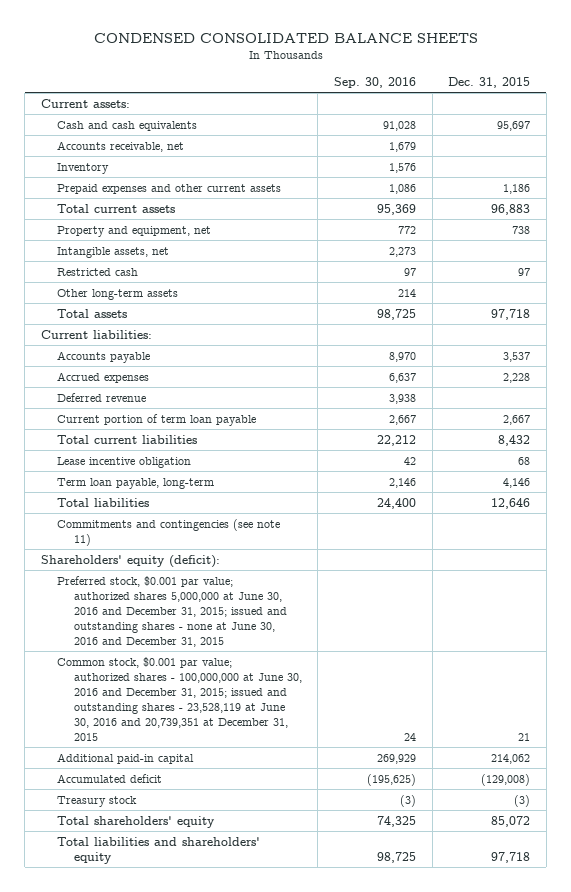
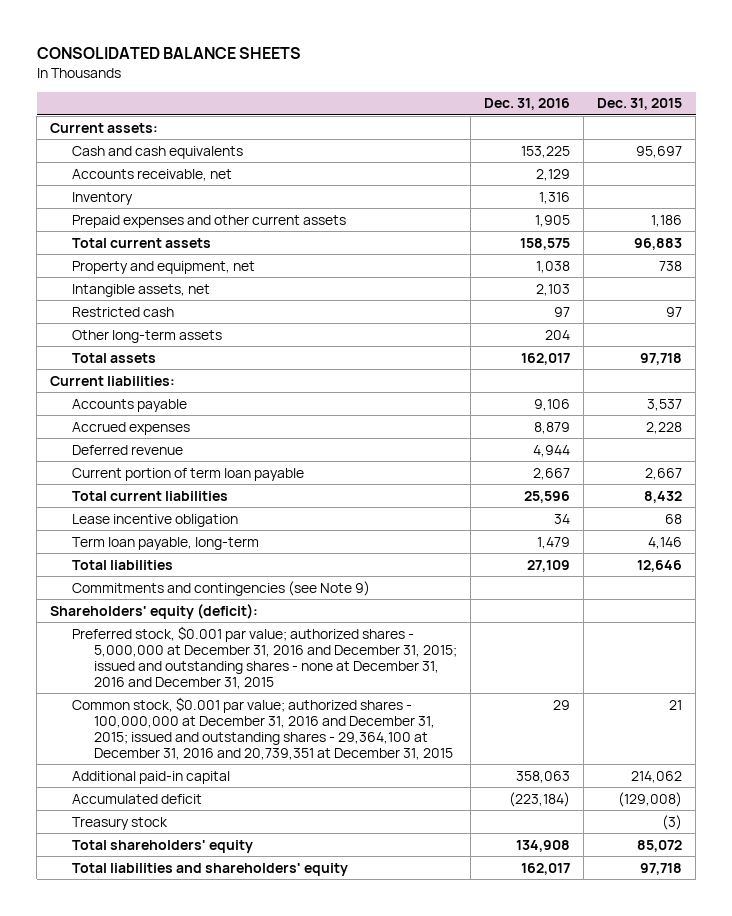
[93,33,478,44] CONDENSED CONSOLIDATED BALANCE SHEETS -> [36,46,301,59] CONSOLIDATED BALANCE SHEETS
[333,76,416,88] Sep. 30, 2016 -> none
none -> [484,98,571,111] Dec. 31, 2016
[57,518,281,546] Commitments and contingencies (see note 11) -> [72,580,371,596] Commitments and contingencies (see Note 9)
[57,575,287,647] Preferred stock, $0.001 par value; authorized shares 5,000,000 at June 30, 2016 and December 31, 2015; issued and outstanding shares - none at June 30, 2016 and December 31, 2015 -> [72,625,458,690] Preferred stock, $0.001 par value; authorized shares - 5,000,000 at December 31, 2016 and December 31, 2015; issued and outstanding shares - none at December 31, 2016 and December 31, 2015
[57,656,302,741] Common stock, $0.001 par value; authorized shares - 100,000,000 at June 30, 2016 and December 31, 2015; issued and outstanding shares - 23,528,119 at June 30, 2016 and 20,739,351 at December 31, 2015 -> [72,696,454,761] Common stock, $0.001 par value; authorized shares - 100,000,000 at December 31, 2016 and December 31, 2015; issued and outstanding shares - 29,364,100 at December 31, 2016 and 20,739,351 at December 31, 2015

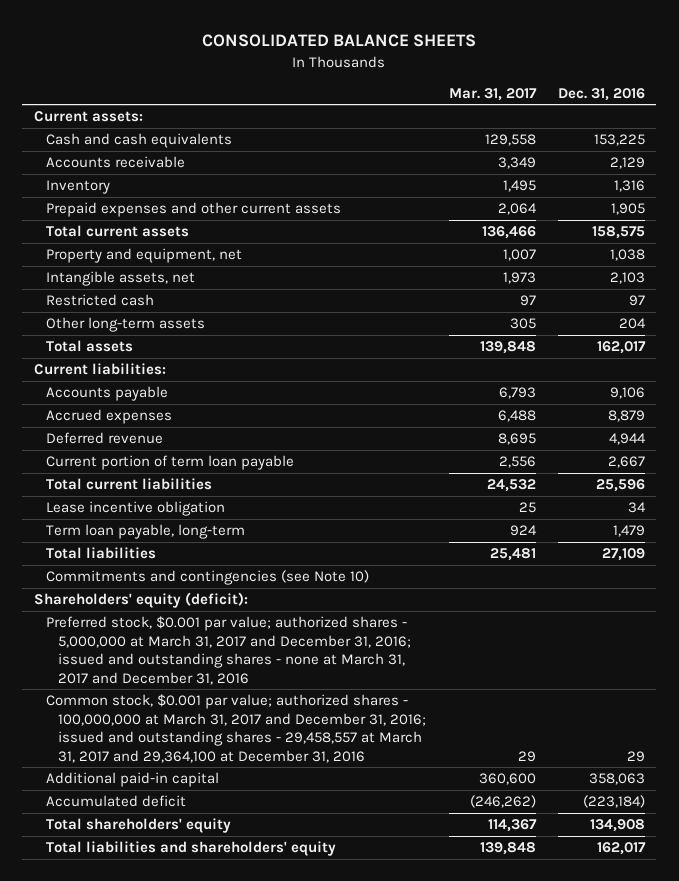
[597,98,683,111] Dec. 31, 2015 -> none
none -> [448,87,537,101] Mar. 31, 2017
[72,168,233,181] Accounts receivable, net -> [45,156,185,169] Accounts receivable
[72,580,371,596] Commitments and contingencies (see Note 9) -> [45,570,369,586] Commitments and contingencies (see Note 10)
[72,625,458,690] Preferred stock, $0.001 par value; authorized shares - 5,000,000 at December 31, 2016 and December 31, 2015; issued and outstanding shares - none at December 31, 2016 and December 31, 2015 -> [45,616,412,685] Preferred stock, $0.001 par value; authorized shares - 5,000,000 at March 31, 2017 and December 31, 2016; issued and outstanding shares - none at March 31, 2017 and December 31, 2016
[72,696,454,761] Common stock, $0.001 par value; authorized shares - 100,000,000 at December 31, 2016 and December 31, 2015; issued and outstanding shares - 29,364,100 at December 31, 2016 and 20,739,351 at December 31, 2015 -> [45,694,427,763] Common stock, $0.001 par value; authorized shares - 100,000,000 at March 31, 2017 and December 31, 2016; issued and outstanding shares - 29,458,557 at March 31, 2017 and 29,364,100 at December 31, 2016
[72,816,169,830] Treasury stock -> none

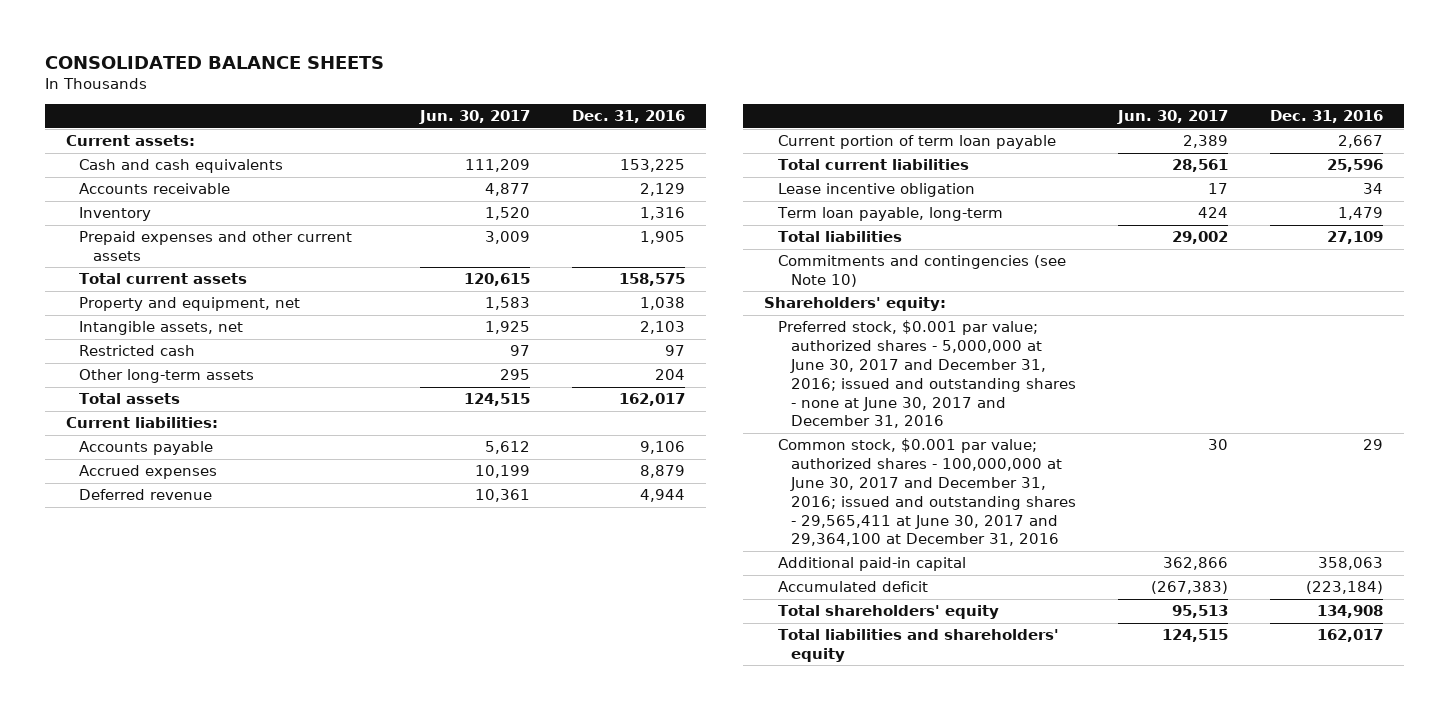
[448,87,537,101] Mar. 31, 2017 -> none
none -> [418,110,530,125] Jun. 30, 2017
[33,592,248,609] Shareholders' equity (deficit): -> [764,297,947,312] Shareholders' equity:
[45,616,412,685] Preferred stock, $0.001 par value; authorized shares - 5,000,000 at March 31, 2017 and December 31, 2016; issued and outstanding shares - none at March 31, 2017 and December 31, 2016 -> [777,320,1076,429] Preferred stock, $0.001 par value; authorized shares - 5,000,000 at June 30, 2017 and December 31, 2016; issued and outstanding shares - none at June 30, 2017 and December 31, 2016
[45,694,427,763] Common stock, $0.001 par value; authorized shares - 100,000,000 at March 31, 2017 and December 31, 2016; issued and outstanding shares - 29,458,557 at March 31, 2017 and 29,364,100 at December 31, 2016 -> [777,438,1076,547] Common stock, $0.001 par value; authorized shares - 100,000,000 at June 30, 2017 and December 31, 2016; issued and outstanding shares - 29,565,411 at June 30, 2017 and 29,364,100 at December 31, 2016

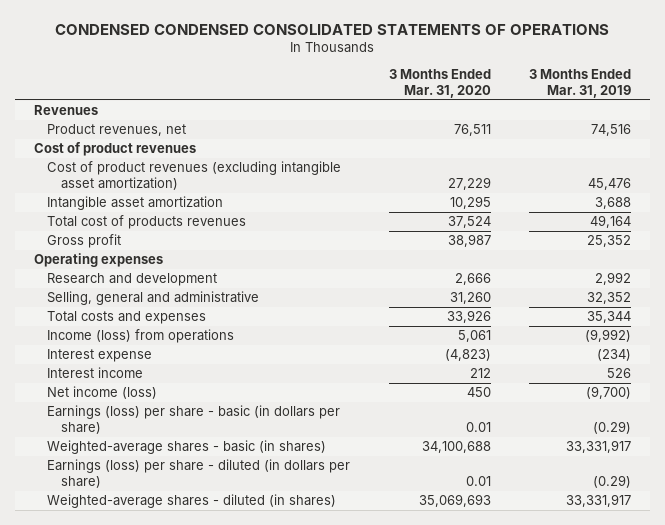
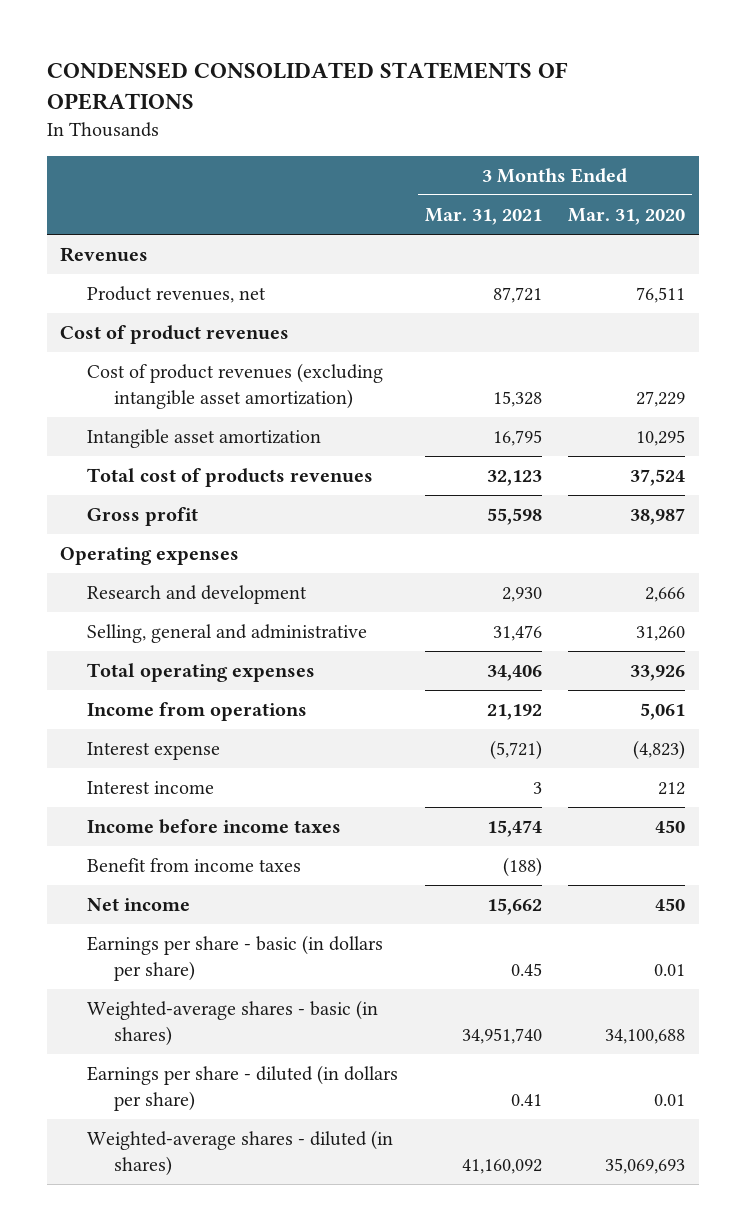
[55,23,610,35] CONDENSED CONDENSED CONSOLIDATED STATEMENTS OF OPERATIONS -> [47,61,569,110] CONDENSED CONSOLIDATED STATEMENTS OF OPERATIONS
[528,69,631,99] 3 Months Ended Mar. 31, 2019 -> none
none -> [424,208,542,226] Mar. 31, 2021
[47,311,207,325] Total costs and expenses -> [87,663,316,683] Total operating expenses
[47,329,235,344] Income (loss) from operations -> [87,702,308,722] Income from operations
none -> [87,819,342,835] Income before income taxes
none -> [87,858,302,873] Benefit from income taxes
[47,386,158,400] Net income (loss) -> [87,898,191,912] Net income
[47,405,341,434] Earnings (loss) per share - basic (in dollars per share) -> [87,935,384,981] Earnings per share - basic (in dollars per share)
[47,459,351,488] Earnings (loss) per share - diluted (in dollars per share) -> [87,1065,399,1111] Earnings per share - diluted (in dollars per share)

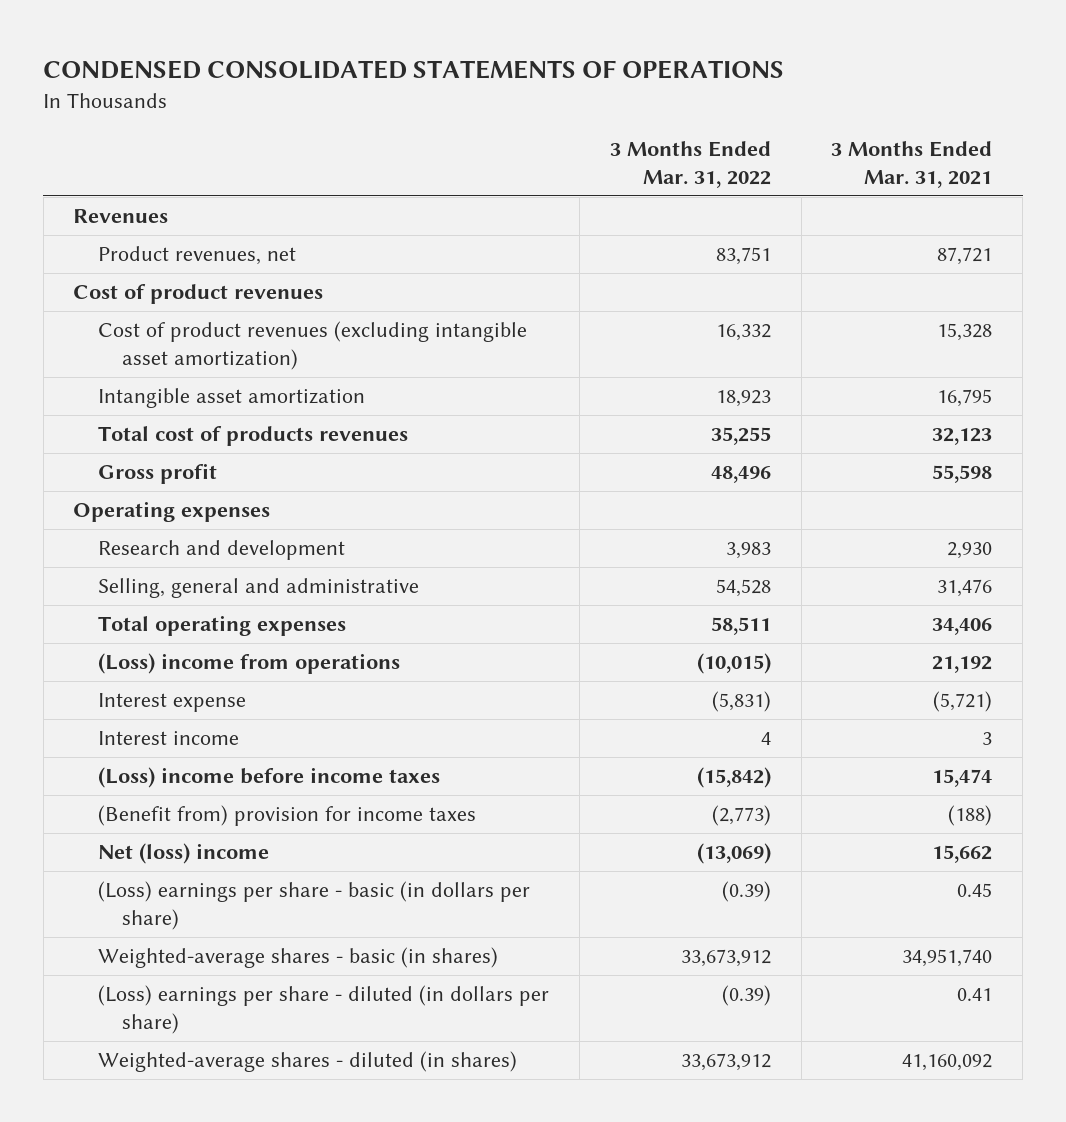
[568,208,686,226] Mar. 31, 2020 -> none
none -> [609,141,771,188] 3 Months Ended Mar. 31, 2022
[87,702,308,722] Income from operations -> [97,653,400,675] (Loss) income from operations
[87,819,342,835] Income before income taxes -> [97,767,440,789] (Loss) income before income taxes
[87,858,302,873] Benefit from income taxes -> [97,805,476,827] (Benefit from) provision for income taxes
[87,898,191,912] Net income -> [97,843,269,865] Net (loss) income
[87,935,384,981] Earnings per share - basic (in dollars per share) -> [97,881,530,931] (Loss) earnings per share - basic (in dollars per share)
[87,1065,399,1111] Earnings per share - diluted (in dollars per share) -> [97,985,549,1035] (Loss) earnings per share - diluted (in dollars per share)

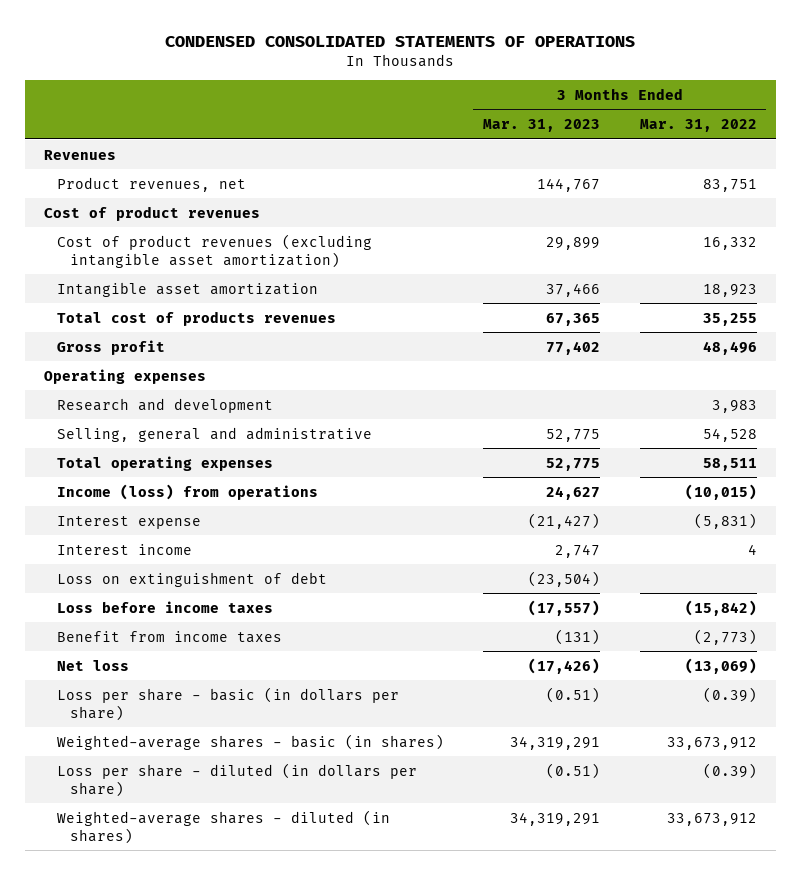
[831,141,993,188] 3 Months Ended Mar. 31, 2021 -> none
none -> [483,119,601,133] Mar. 31, 2023
[97,653,400,675] (Loss) income from operations -> [56,483,318,500] Income (loss) from operations
none -> [56,571,327,587] Loss on extinguishment of debt
[97,767,440,789] (Loss) income before income taxes -> [56,600,273,613] Loss before income taxes
[97,805,476,827] (Benefit from) provision for income taxes -> [56,630,282,643] Benefit from income taxes
[97,843,269,865] Net (loss) income -> [56,659,129,671] Net loss
[97,881,530,931] (Loss) earnings per share - basic (in dollars per share) -> [56,686,399,721] Loss per share - basic (in dollars per share)
[97,985,549,1035] (Loss) earnings per share - diluted (in dollars per share) -> [56,762,417,797] Loss per share - diluted (in dollars per share)

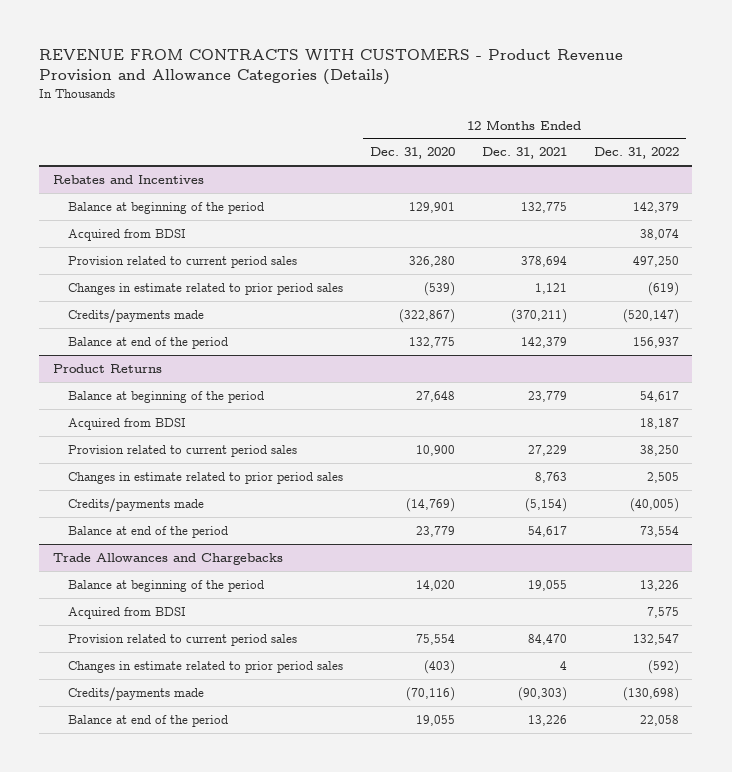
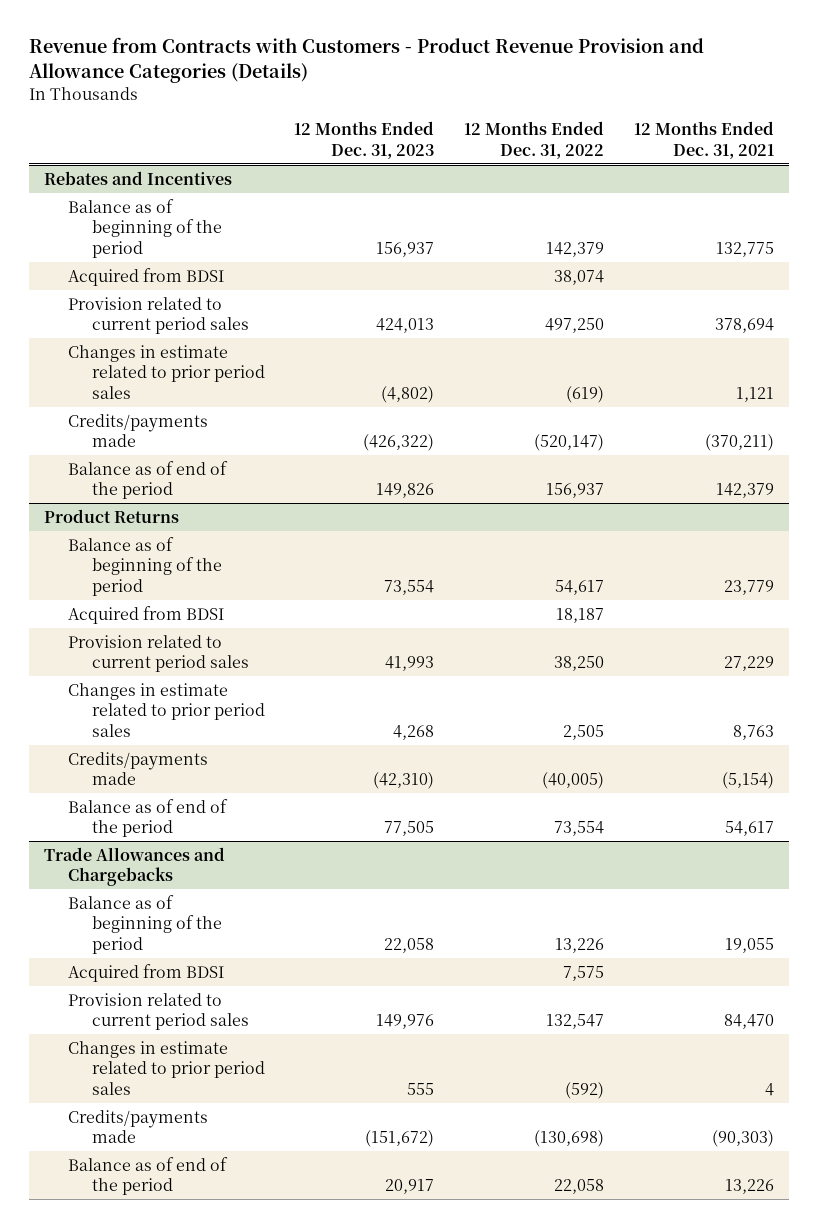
[39,48,624,86] REVENUE FROM CONTRACTS WITH CUSTOMERS - Product Revenue Provision and Allowance Categories (Details) -> [28,37,704,84] Revenue from Contracts with Customers - Product Revenue Provision and Allowance Categories (Details)
[369,147,455,160] Dec. 31, 2020 -> none
none -> [294,120,435,159] 12 Months Ended Dec. 31, 2023
[67,201,264,214] Balance at beginning of the period -> [67,198,222,258] Balance as of beginning of the period
[67,336,228,349] Balance at end of the period -> [67,460,228,500] Balance as of end of the period
[67,390,264,403] Balance at beginning of the period -> [67,536,222,596] Balance as of beginning of the period
[67,525,228,538] Balance at end of the period -> [67,798,228,838] Balance as of end of the period
[67,579,264,592] Balance at beginning of the period -> [67,894,222,954] Balance as of beginning of the period
[67,714,228,727] Balance at end of the period -> [67,1156,228,1196] Balance as of end of the period

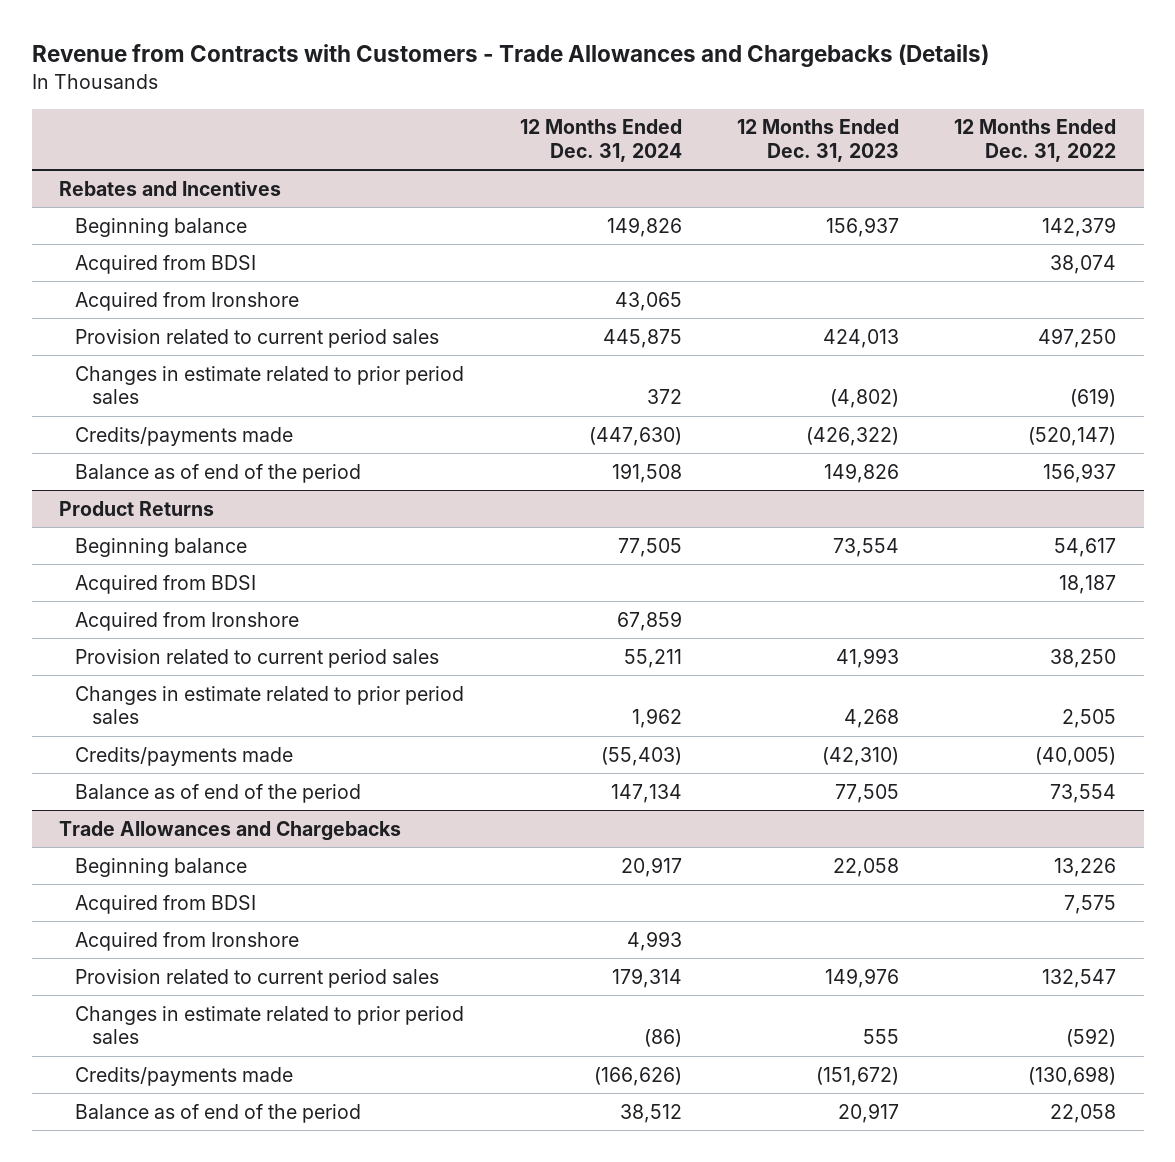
[28,37,704,84] Revenue from Contracts with Customers - Product Revenue Provision and Allowance Categories (Details) -> [31,44,989,68] Revenue from Contracts with Customers - Trade Allowances and Chargebacks (Details)
[633,120,774,159] 12 Months Ended Dec. 31, 2021 -> none
none -> [519,119,682,163] 12 Months Ended Dec. 31, 2024
[67,198,222,258] Balance as of beginning of the period -> [75,217,248,237] Beginning balance
none -> [75,291,300,311] Acquired from Ironshore
[67,536,222,596] Balance as of beginning of the period -> [75,537,248,557] Beginning balance
none -> [75,611,300,631] Acquired from Ironshore
[67,894,222,954] Balance as of beginning of the period -> [75,857,248,877] Beginning balance
none -> [75,931,300,951] Acquired from Ironshore

